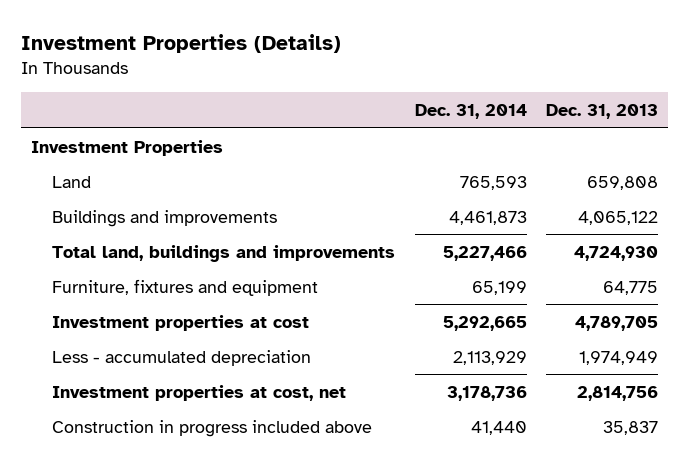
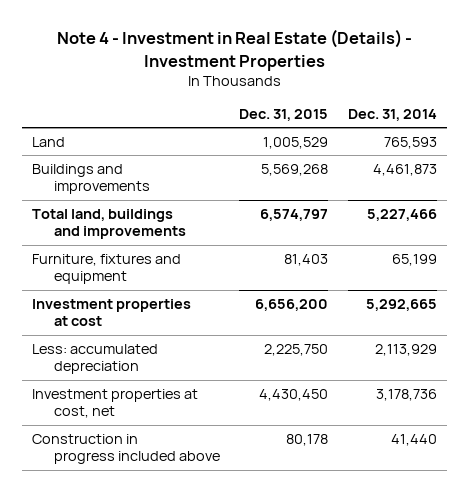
[21,33,342,53] Investment Properties (Details) -> [56,29,412,71] Note 4 - Investment in Real Estate (Details) - Investment Properties
[546,104,659,120] Dec. 31, 2013 -> none
none -> [239,108,329,121] Dec. 31, 2015
[31,139,224,156] Investment Properties -> none
[52,349,312,366] Less - accumulated depreciation -> [32,343,159,375] Less: accumulated depreciation

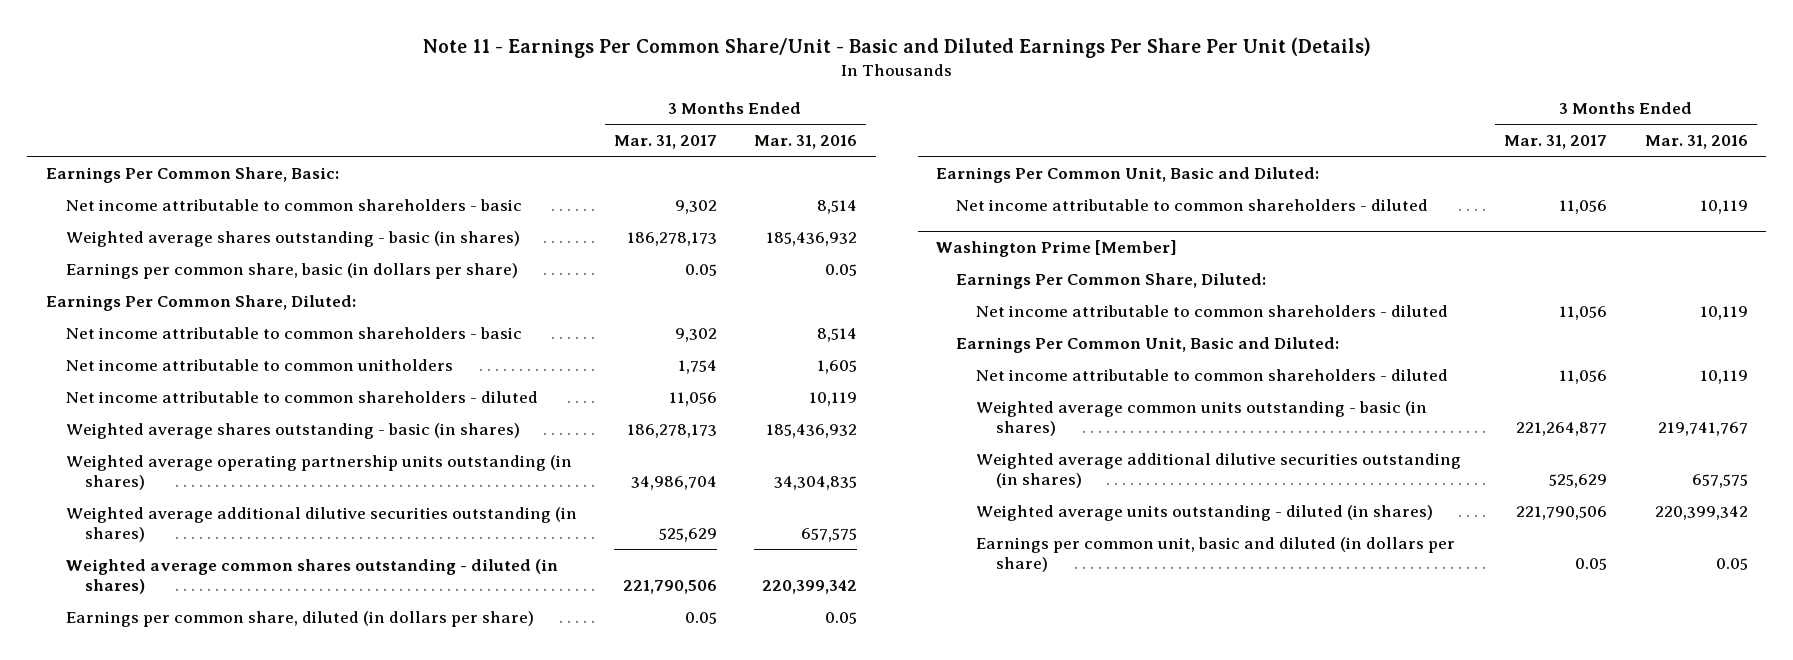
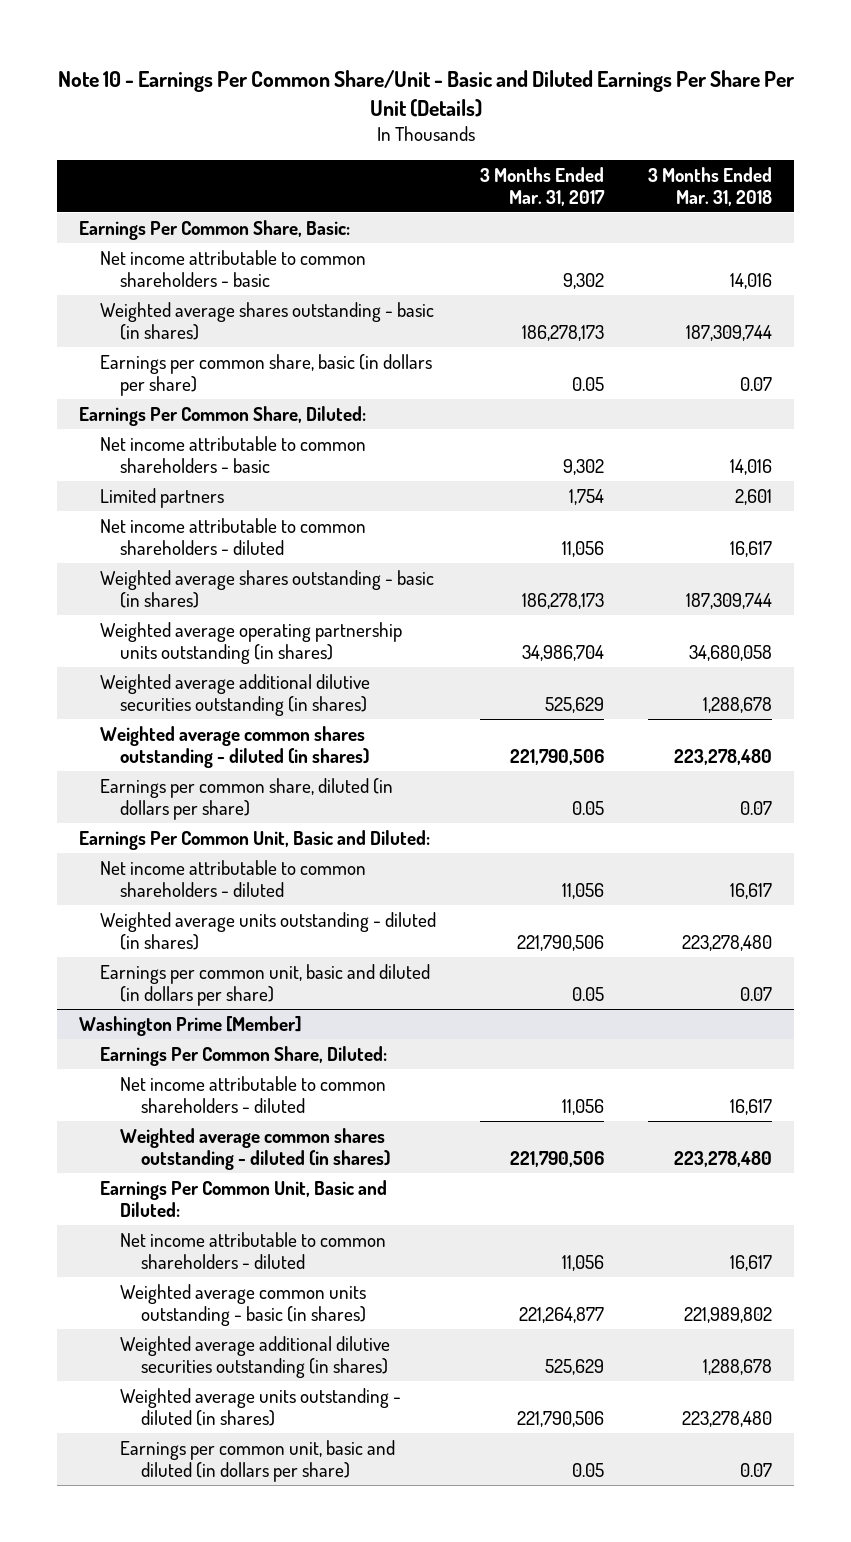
[422,37,1371,59] Note 11 - Earnings Per Common Share/Unit - Basic and Diluted Earnings Per Share Per Unit (Details) -> [57,69,794,117] Note 10 - Earnings Per Common Share/Unit - Basic and Diluted Earnings Per Share Per Unit (Details)
[754,135,858,150] Mar. 31, 2016 -> none
none -> [647,166,772,206] 3 Months Ended Mar. 31, 2018
[65,358,453,371] Net income attributable to common unitholders -> [99,487,224,508] Limited partners
none -> [99,911,436,951] Weighted average units outstanding - diluted (in shares)
none -> [99,963,430,1007] Earnings per common unit, basic and diluted (in dollars per share)
none -> [120,1127,390,1171] Weighted average common shares outstanding - diluted (in shares)

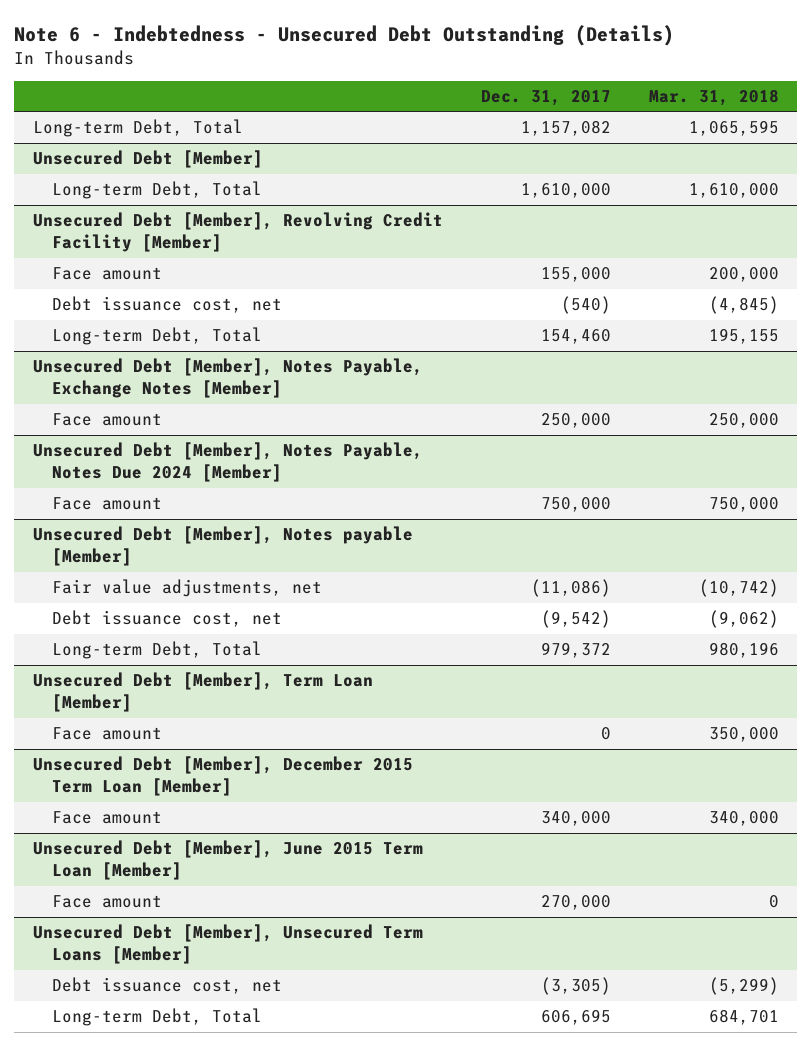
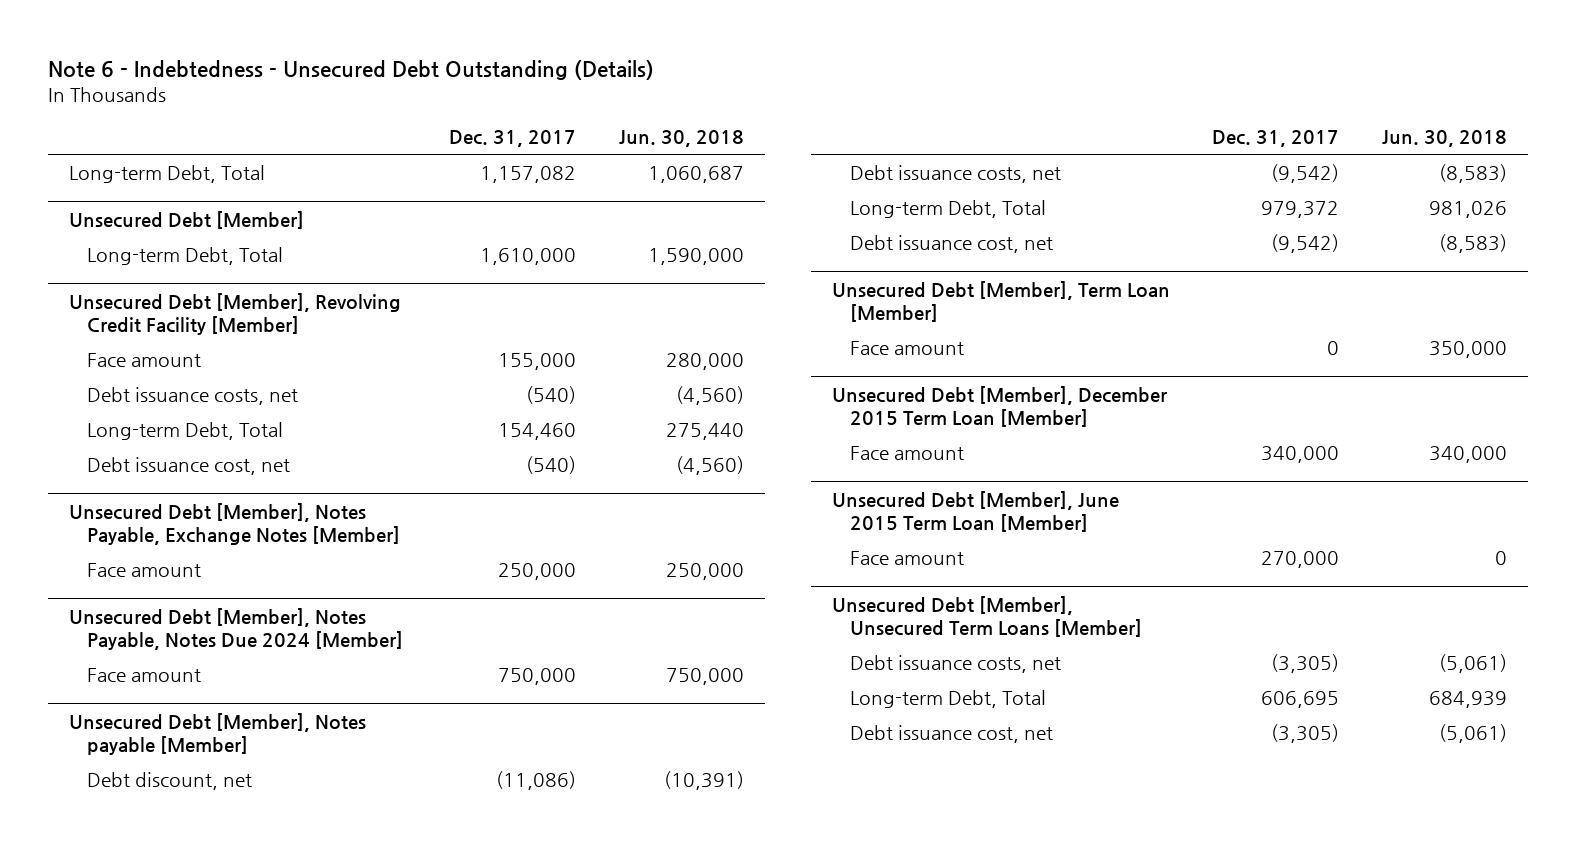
[648,88,779,106] Mar. 31, 2018 -> none
none -> [618,130,744,148] Jun. 30, 2018
none -> [86,386,298,405] Debt issuance costs, net
[52,296,283,314] Debt issuance cost, net -> [86,456,290,475] Debt issuance cost, net
[52,579,323,598] Fair value adjustments, net -> [86,771,252,790] Debt discount, net
none -> [849,164,1061,183] Debt issuance costs, net
[52,610,283,628] Debt issuance cost, net -> [849,234,1053,253] Debt issuance cost, net
none -> [849,654,1061,673] Debt issuance costs, net
[52,977,283,995] Debt issuance cost, net -> [849,724,1053,743] Debt issuance cost, net

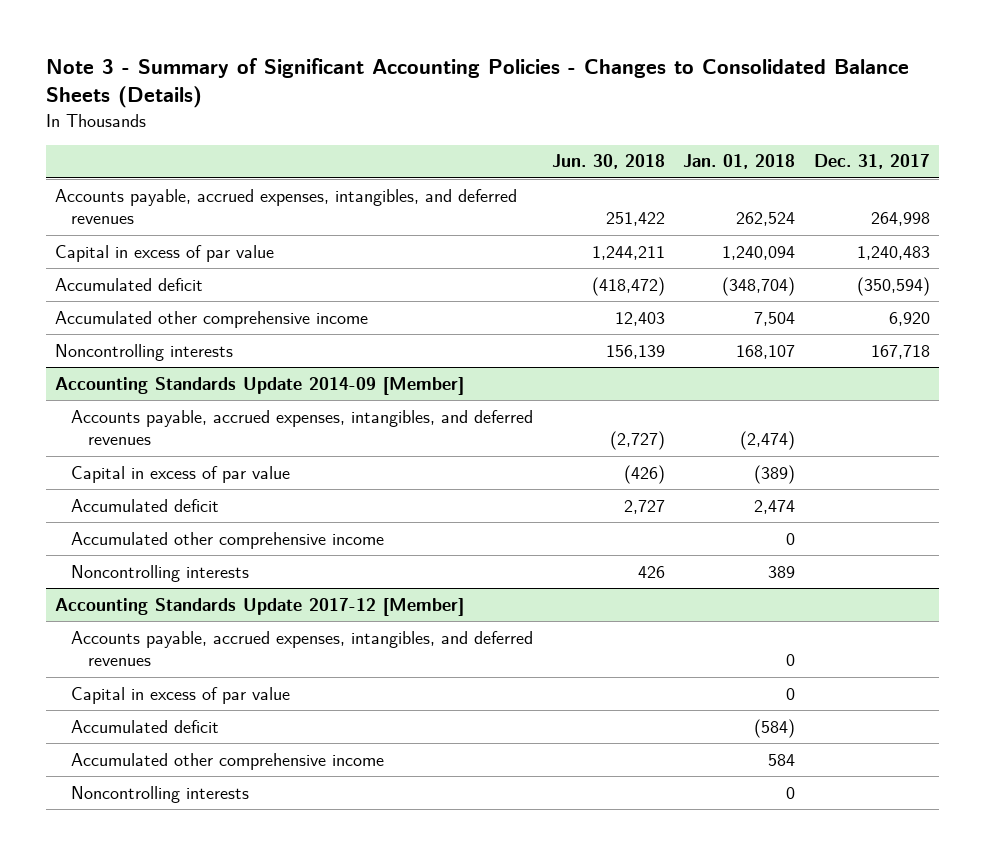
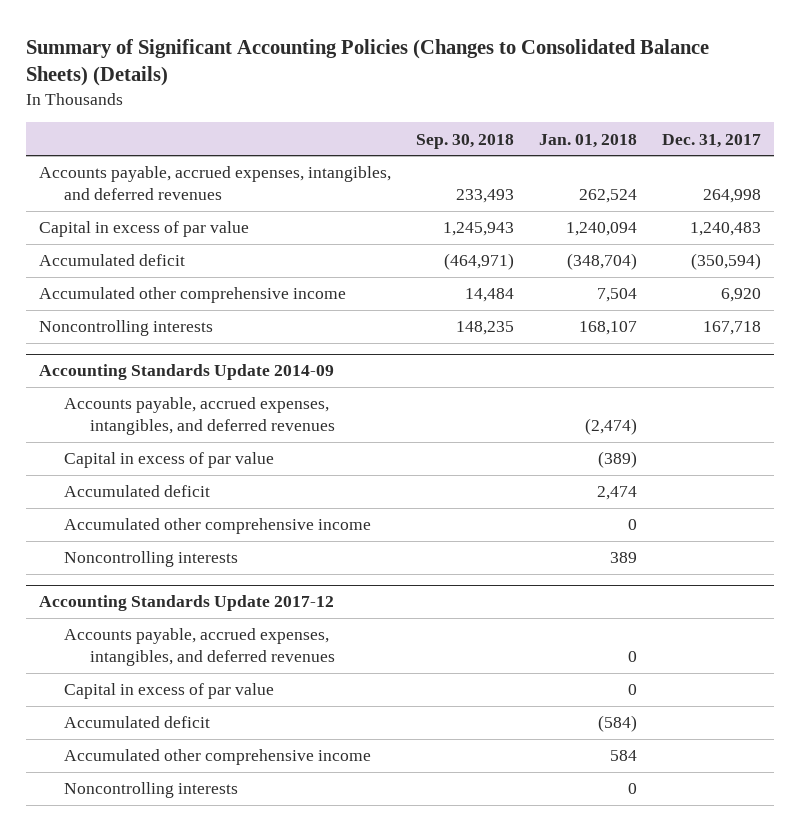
[46,58,910,109] Note 3 - Summary of Significant Accounting Policies - Changes to Consolidated Balance Sheets (Details) -> [26,38,710,86] Summary of Significant Accounting Policies (Changes to Consolidated Balance Sheets) (Details)
[551,154,665,170] Jun. 30, 2018 -> none
none -> [415,133,514,149] Sep. 30, 2018
[55,376,465,395] Accounting Standards Update 2014-09 [Member] -> [38,364,334,381] Accounting Standards Update 2014-09
[55,597,465,616] Accounting Standards Update 2017-12 [Member] -> [38,595,334,612] Accounting Standards Update 2017-12

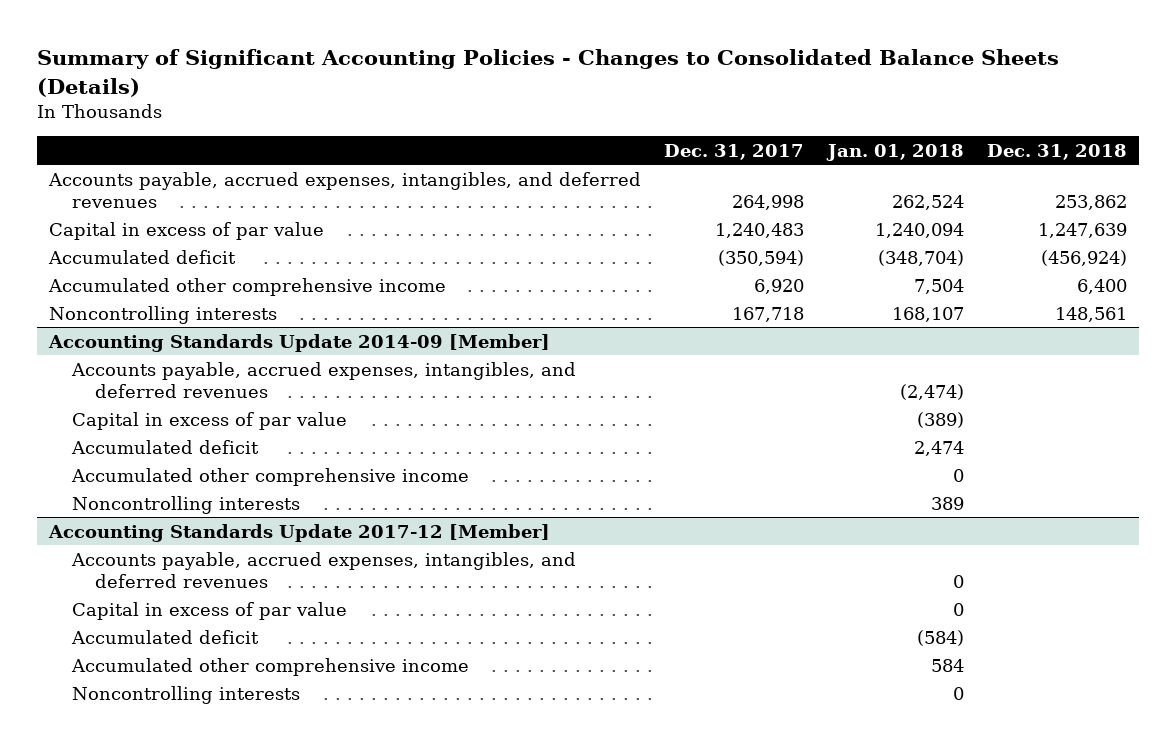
[26,38,710,86] Summary of Significant Accounting Policies (Changes to Consolidated Balance Sheets) (Details) -> [37,49,1060,97] Summary of Significant Accounting Policies - Changes to Consolidated Balance Sheets (Details)
[415,133,514,149] Sep. 30, 2018 -> none
none -> [987,143,1128,160] Dec. 31, 2018
[38,364,334,381] Accounting Standards Update 2014-09 -> [47,333,550,352] Accounting Standards Update 2014-09 [Member]
[38,595,334,612] Accounting Standards Update 2017-12 -> [47,523,550,542] Accounting Standards Update 2017-12 [Member]

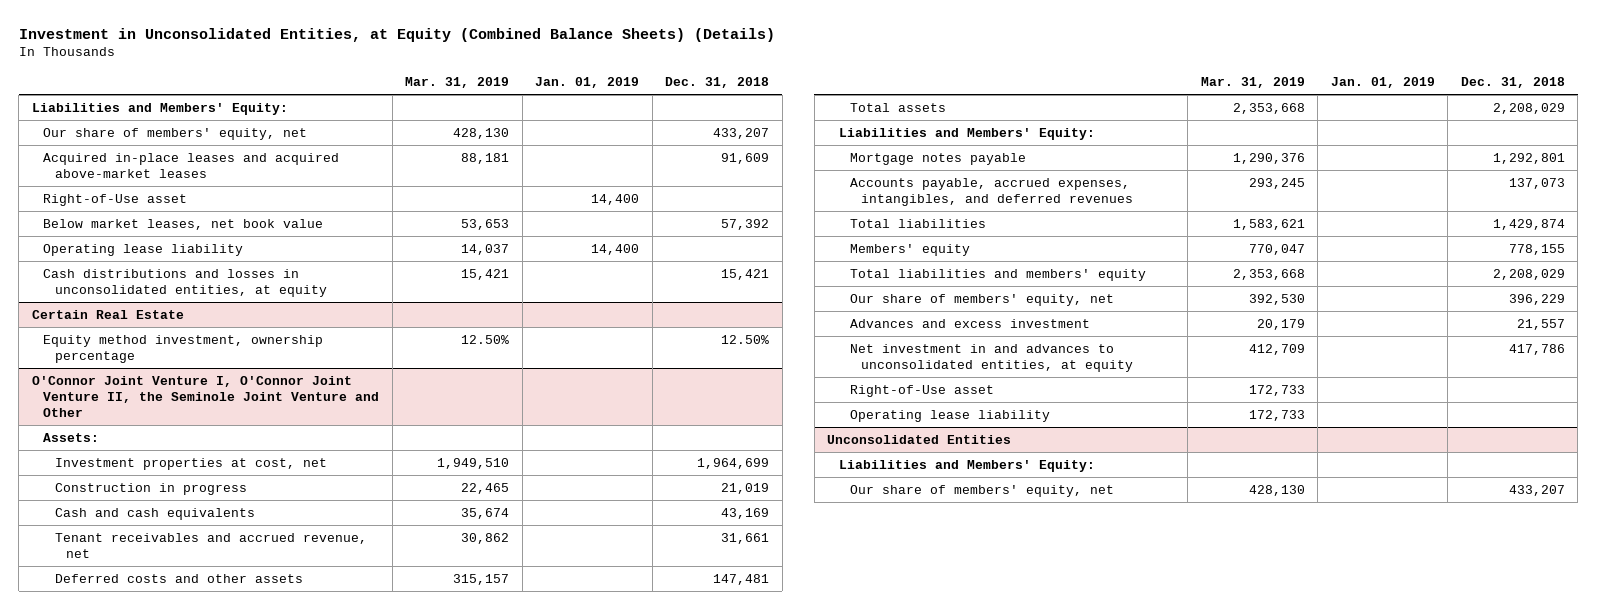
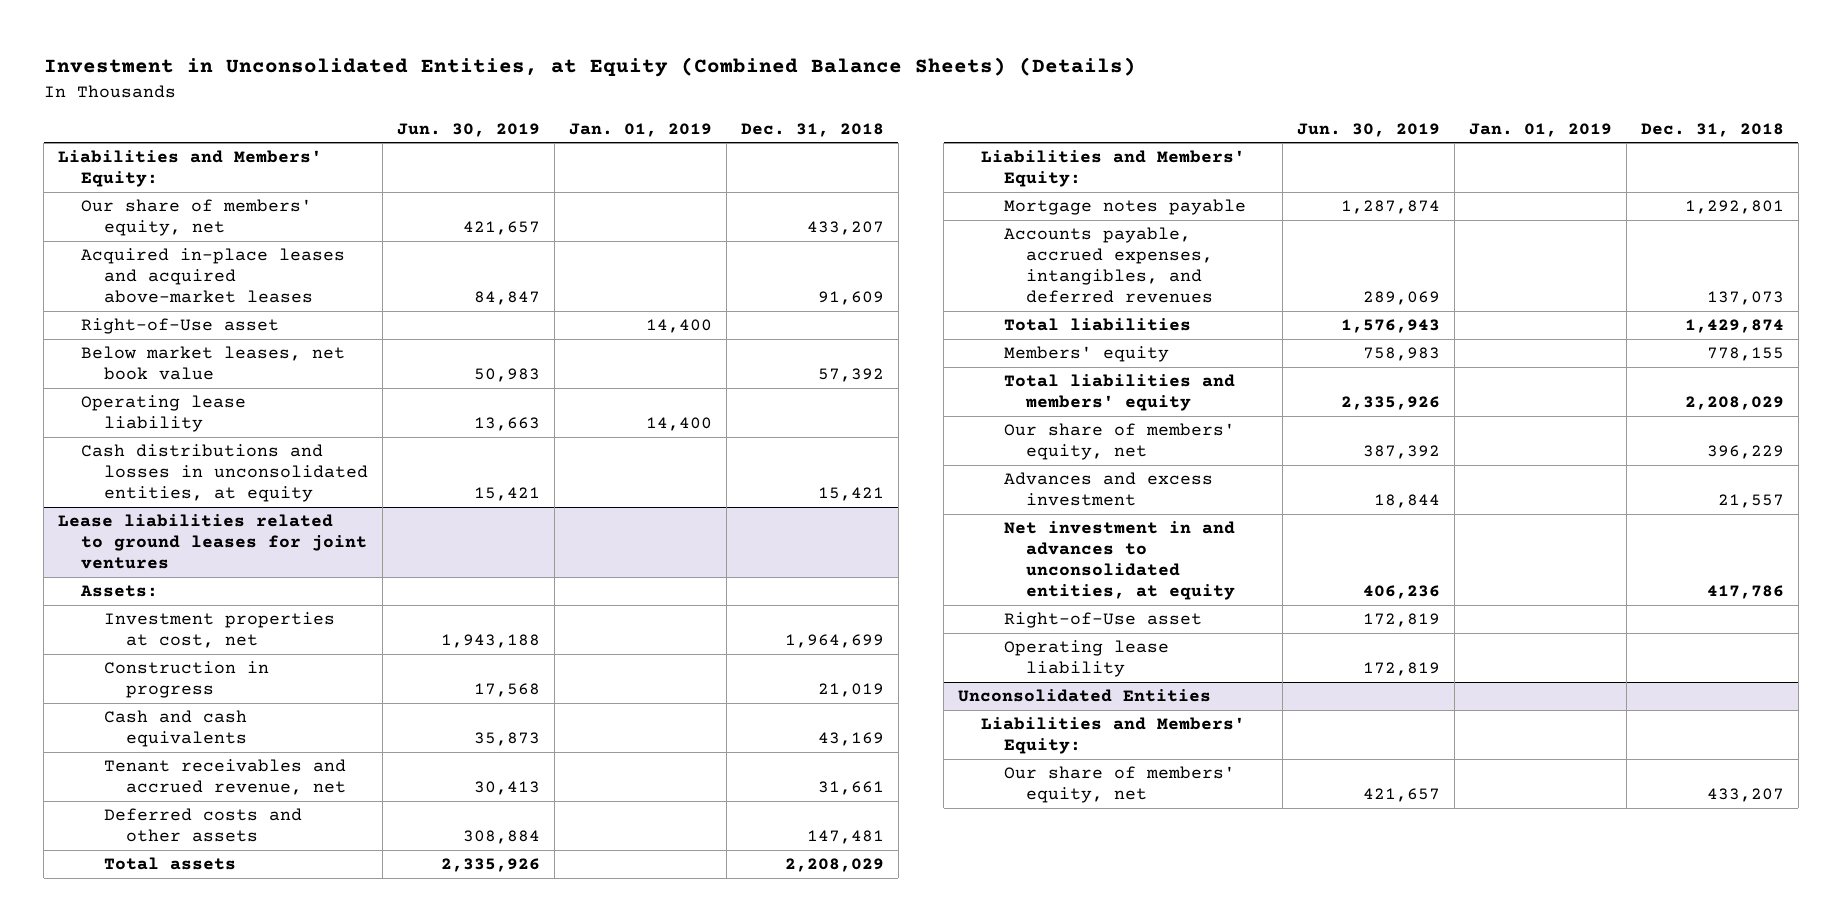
[405,77,510,89] Mar. 31, 2019 -> none
none -> [396,122,540,137] Jun. 30, 2019
[31,309,184,319] Certain Real Estate -> none
[43,334,324,363] Equity method investment, ownership percentage -> none
[31,375,380,418] O'Connor Joint Venture I, O'Connor Joint Venture II, the Seminole Joint Venture and Other -> [58,514,367,570] Lease liabilities related to ground leases for joint ventures

